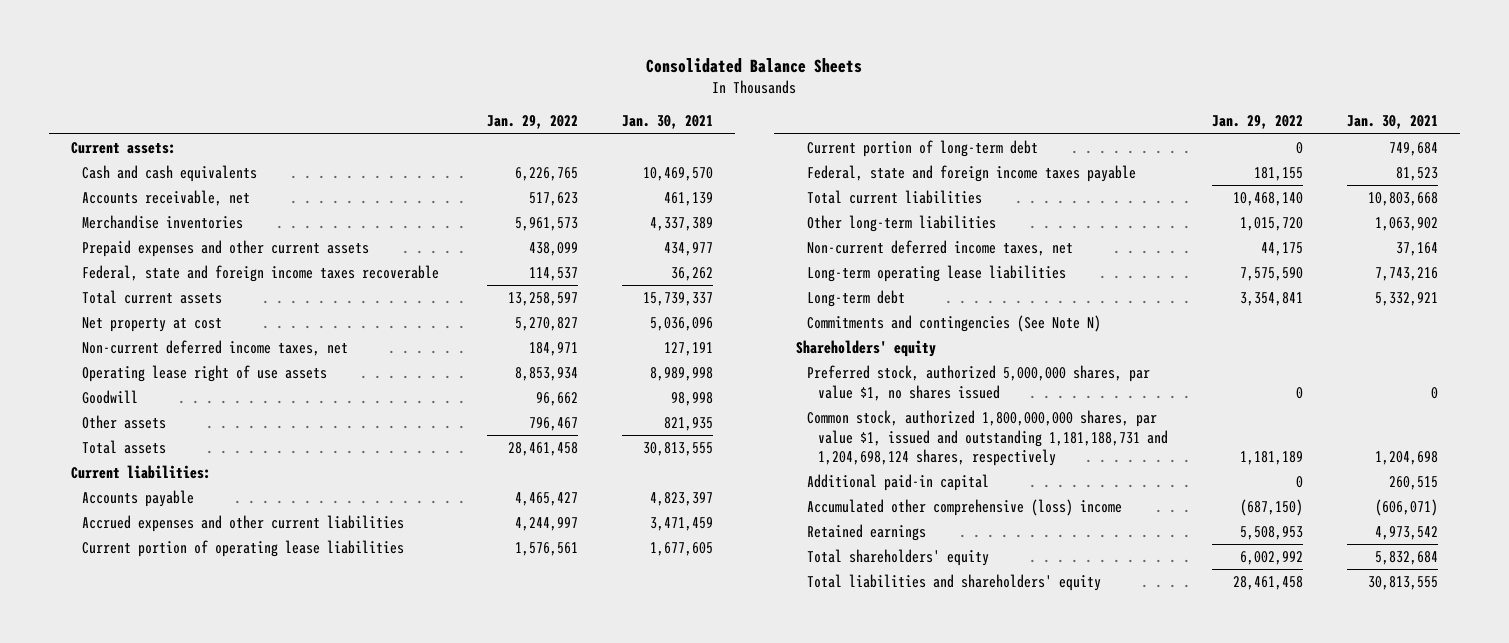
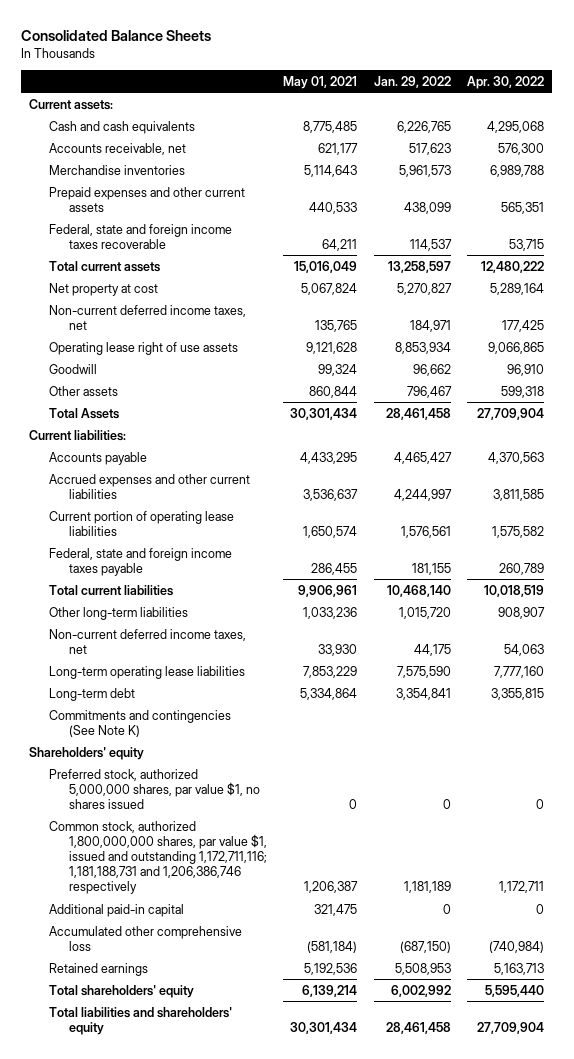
[622,115,714,130] Jan. 30, 2021 -> none
none -> [283,75,358,89] May 01, 2021
none -> [467,75,545,89] Apr. 30, 2022
[81,440,166,455] Total assets -> [49,407,120,419] Total Assets
[806,140,1038,158] Current portion of long-term debt -> none
[806,315,1101,333] Commitments and contingencies (See Note N) -> [49,709,232,737] Commitments and contingencies (See Note K)
[806,410,1169,467] Common stock, authorized 1,800,000,000 shares, par value $1, issued and outstanding 1,181,188,731 and 1,204,698,124 shares, respectively -> [49,820,267,895] Common stock, authorized 1,800,000,000 shares, par value $1, issued and outstanding 1,172,711,116; 1,181,188,731 and 1,206,386,746 respectively
[806,499,1122,517] Accumulated other comprehensive (loss) income -> [49,925,243,951] Accumulated other comprehensive loss

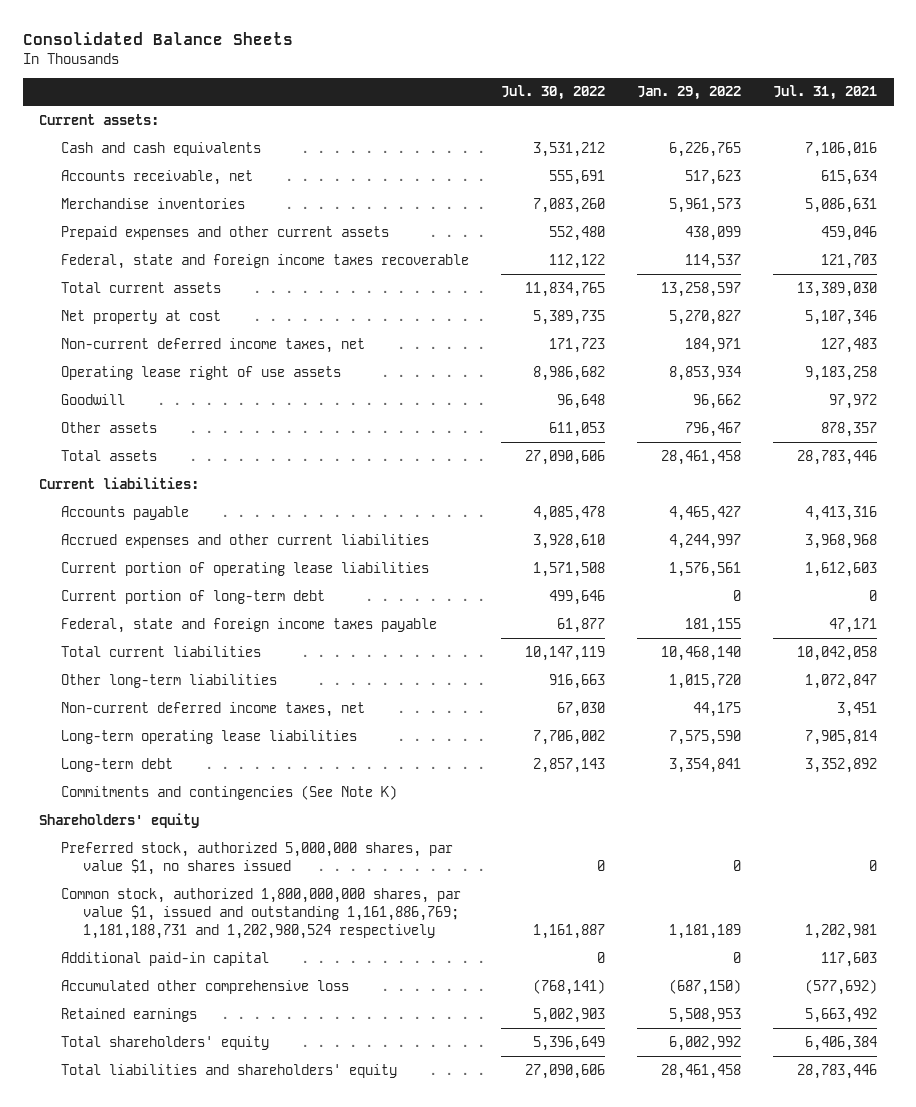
[283,75,358,89] May 01, 2021 -> none
[467,75,545,89] Apr. 30, 2022 -> none
none -> [501,85,606,101] Jul. 30, 2022
none -> [773,85,878,101] Jul. 31, 2021
[49,407,120,419] Total Assets -> [60,449,157,461] Total assets
none -> [60,589,325,604] Current portion of long-term debt
[49,820,267,895] Common stock, authorized 1,800,000,000 shares, par value $1, issued and outstanding 1,172,711,116; 1,181,188,731 and 1,206,386,746 respectively -> [60,887,461,939] Common stock, authorized 1,800,000,000 shares, par value $1, issued and outstanding 1,161,886,769; 1,181,188,731 and 1,202,980,524 respectively

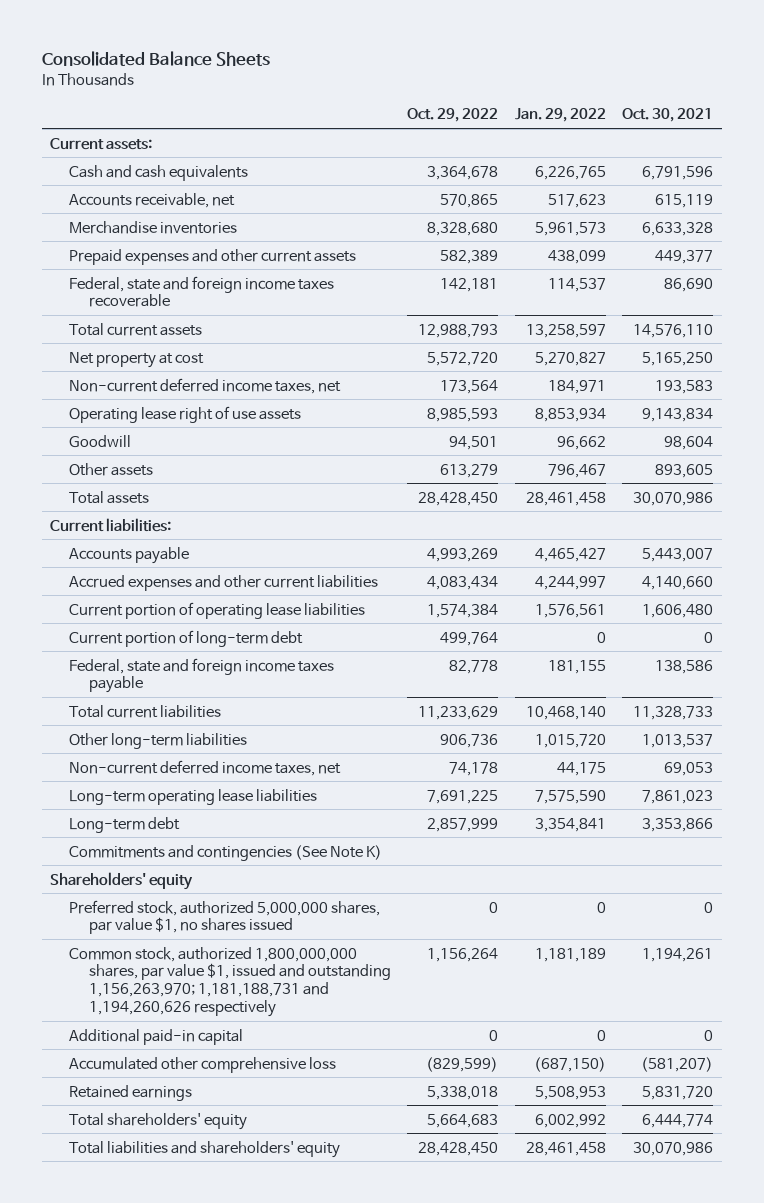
[501,85,606,101] Jul. 30, 2022 -> none
[773,85,878,101] Jul. 31, 2021 -> none
none -> [407,108,499,123] Oct. 29, 2022
none -> [622,108,714,123] Oct. 30, 2021
[60,887,461,939] Common stock, authorized 1,800,000,000 shares, par value $1, issued and outstanding 1,161,886,769; 1,181,188,731 and 1,202,980,524 respectively -> [69,946,391,1017] Common stock, authorized 1,800,000,000 shares, par value $1, issued and outstanding 1,156,263,970; 1,181,188,731 and 1,194,260,626 respectively

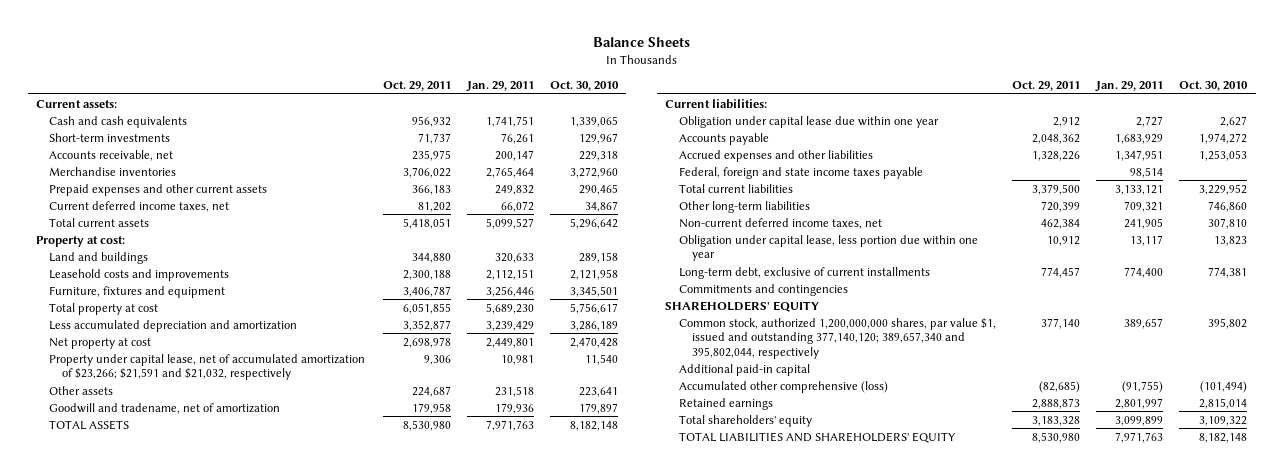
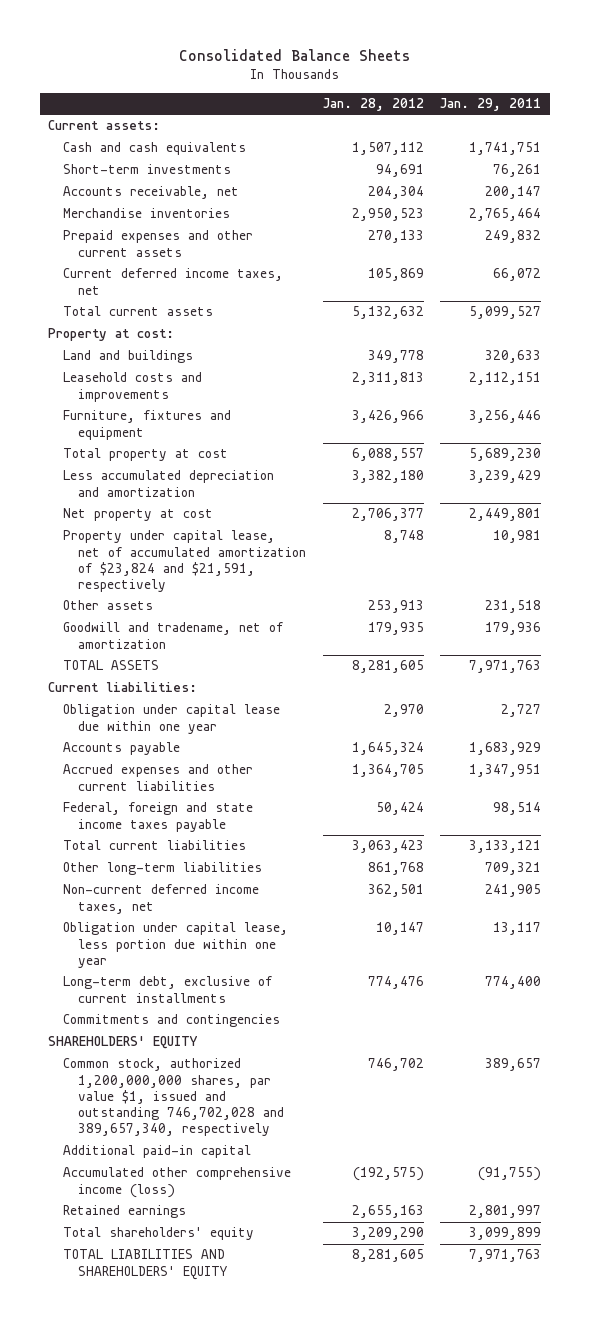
[592,37,690,48] Balance Sheets -> [178,48,410,61] Consolidated Balance Sheets
[382,81,451,92] Oct. 29, 2011 -> none
[550,81,620,92] Oct. 30, 2010 -> none
none -> [322,98,424,112] Jan. 28, 2012
[49,353,366,381] Property under capital lease, net of accumulated amortization of $23,266; $21,591 and $21,032, respectively -> [63,530,307,593] Property under capital lease, net of accumulated amortization of $23,824 and $21,591, respectively
[678,149,873,162] Accrued expenses and other liabilities -> [63,764,254,791] Accrued expenses and other current liabilities
[678,317,996,359] Common stock, authorized 1,200,000,000 shares, par value $1, issued and outstanding 377,140,120; 389,657,340 and 395,802,044, respectively -> [63,1058,285,1137] Common stock, authorized 1,200,000,000 shares, par value $1, issued and outstanding 746,702,028 and 389,657,340, respectively
[678,380,888,393] Accumulated other comprehensive (loss) -> [63,1167,292,1198] Accumulated other comprehensive income (loss)

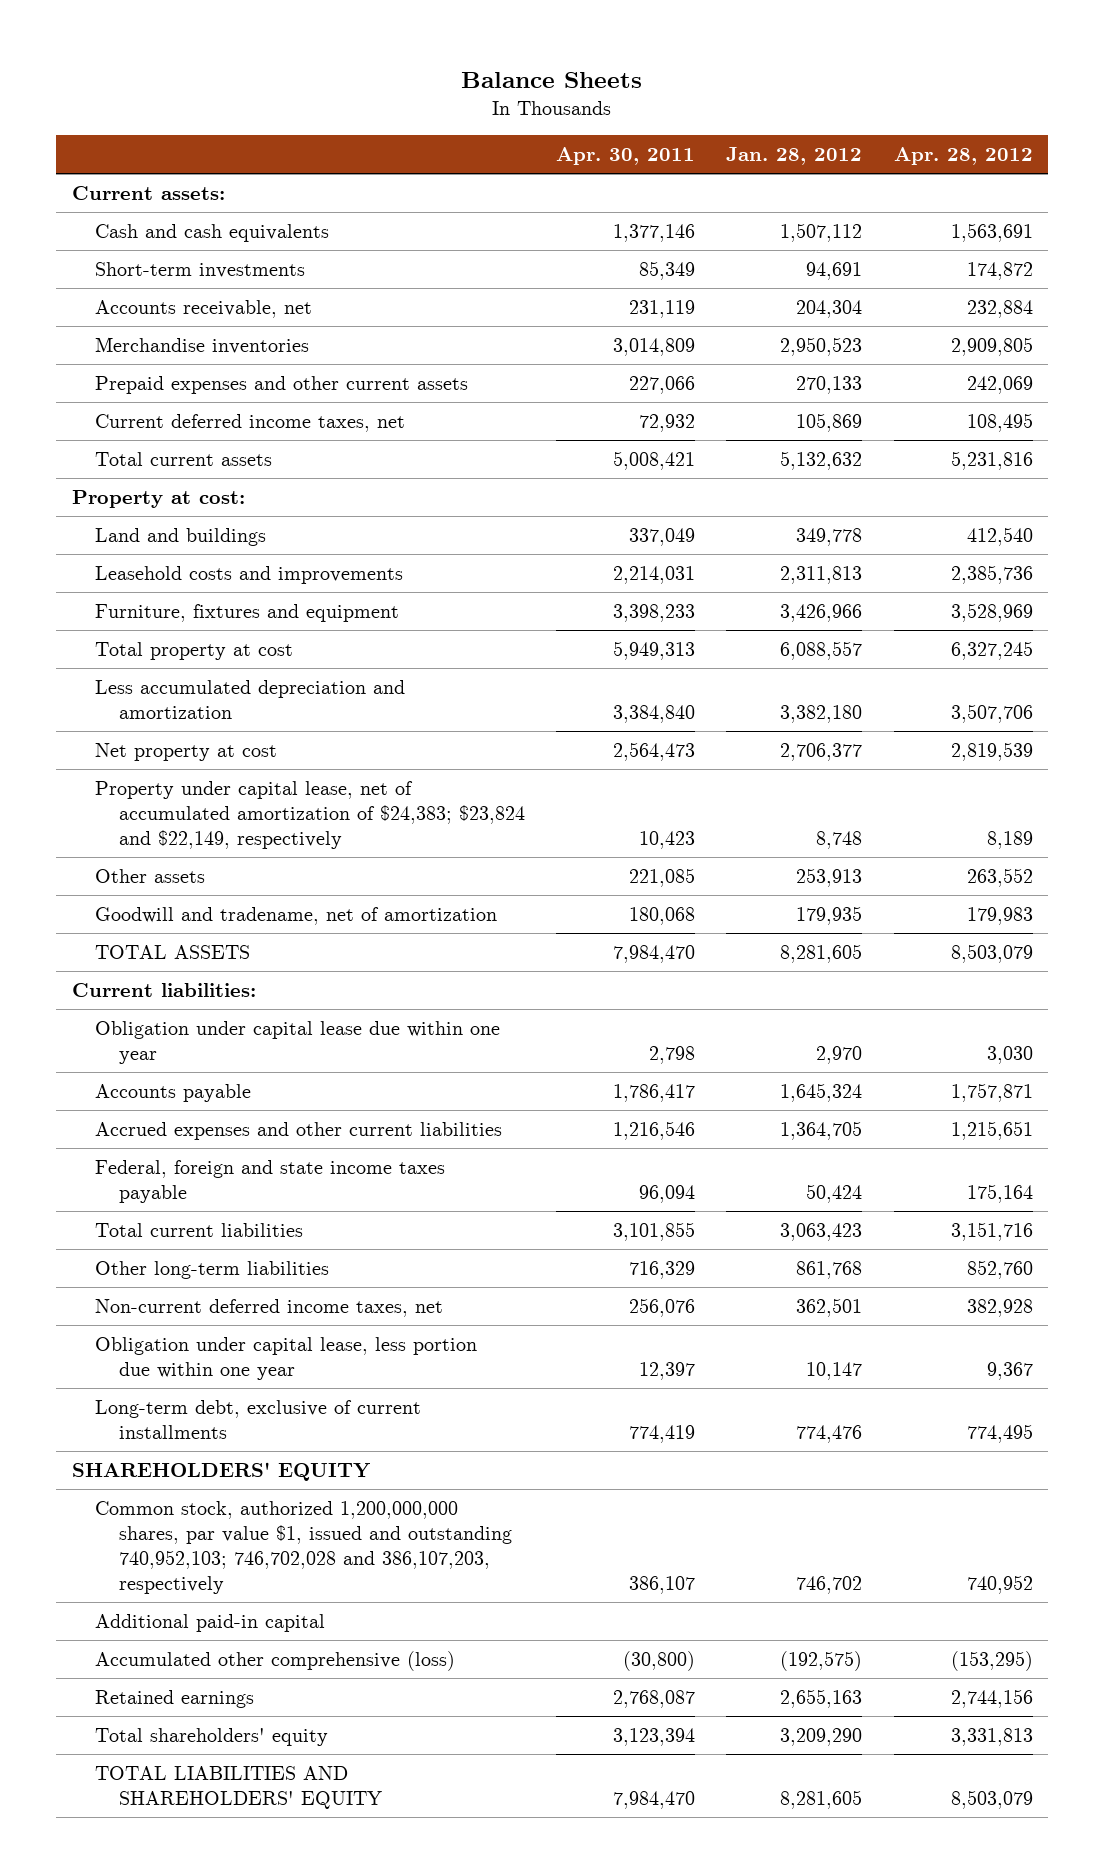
[178,48,410,61] Consolidated Balance Sheets -> [461,71,643,88] Balance Sheets
[440,98,542,112] Jan. 29, 2011 -> none
none -> [556,147,696,166] Apr. 30, 2011
none -> [893,147,1033,166] Apr. 28, 2012
[63,530,307,593] Property under capital lease, net of accumulated amortization of $23,824 and $21,591, respectively -> [95,780,525,849] Property under capital lease, net of accumulated amortization of $24,383; $23,824 and $22,149, respectively
[63,1014,281,1028] Commitments and contingencies -> none
[63,1058,285,1137] Common stock, authorized 1,200,000,000 shares, par value $1, issued and outstanding 746,702,028 and 389,657,340, respectively -> [95,1500,512,1595] Common stock, authorized 1,200,000,000 shares, par value $1, issued and outstanding 740,952,103; 746,702,028 and 386,107,203, respectively
[63,1167,292,1198] Accumulated other comprehensive income (loss) -> [95,1650,456,1671] Accumulated other comprehensive (loss)

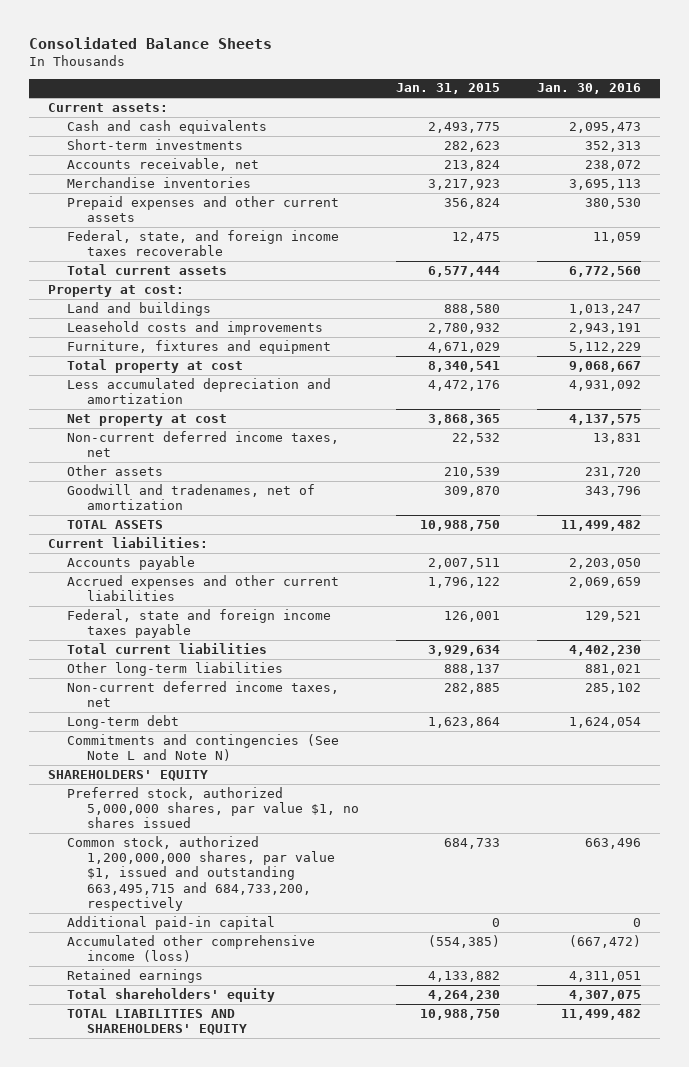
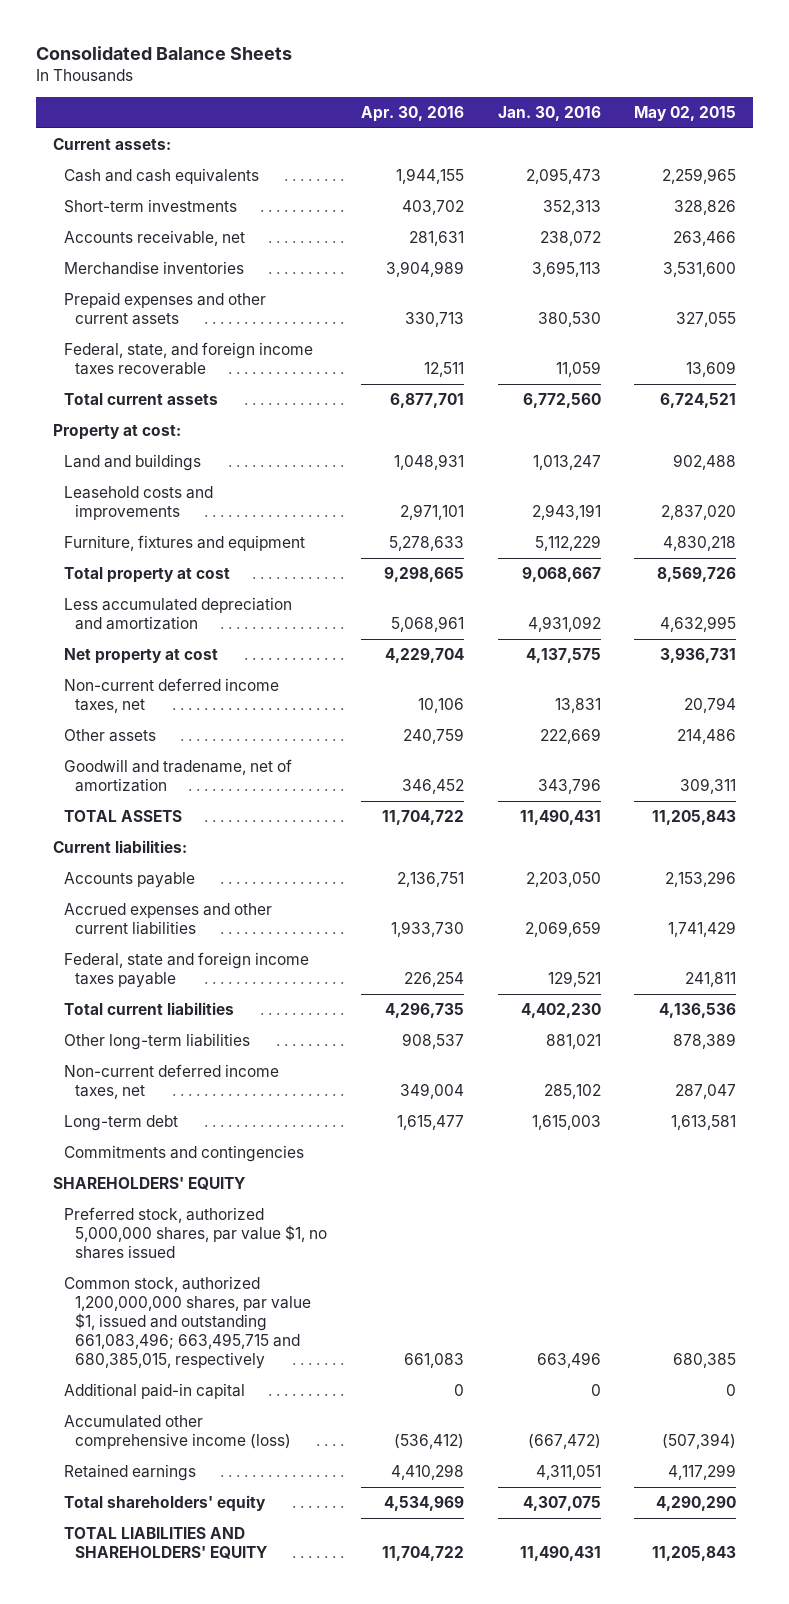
[396,83,501,95] Jan. 31, 2015 -> none
none -> [360,105,464,122] Apr. 30, 2016
none -> [634,105,737,121] May 02, 2015
[585,466,642,478] 231,720 -> [539,728,601,745] 222,669
[67,483,316,511] Goodwill and tradenames, net of amortization -> [63,759,292,793] Goodwill and tradename, net of amortization
[561,519,642,531] 11,499,482 -> [519,810,601,826] 11,490,431
[569,716,642,728] 1,624,054 -> [531,1115,601,1131] 1,615,003
[67,733,340,762] Commitments and contingencies (See Note L and Note N) -> [63,1145,304,1163] Commitments and contingencies
[67,835,336,911] Common stock, authorized 1,200,000,000 shares, par value $1, issued and outstanding 663,495,715 and 684,733,200, respectively -> [63,1276,312,1369] Common stock, authorized 1,200,000,000 shares, par value $1, issued and outstanding 661,083,496; 663,495,715 and 680,385,015, respectively
[561,1008,642,1020] 11,499,482 -> [519,1546,601,1562] 11,490,431

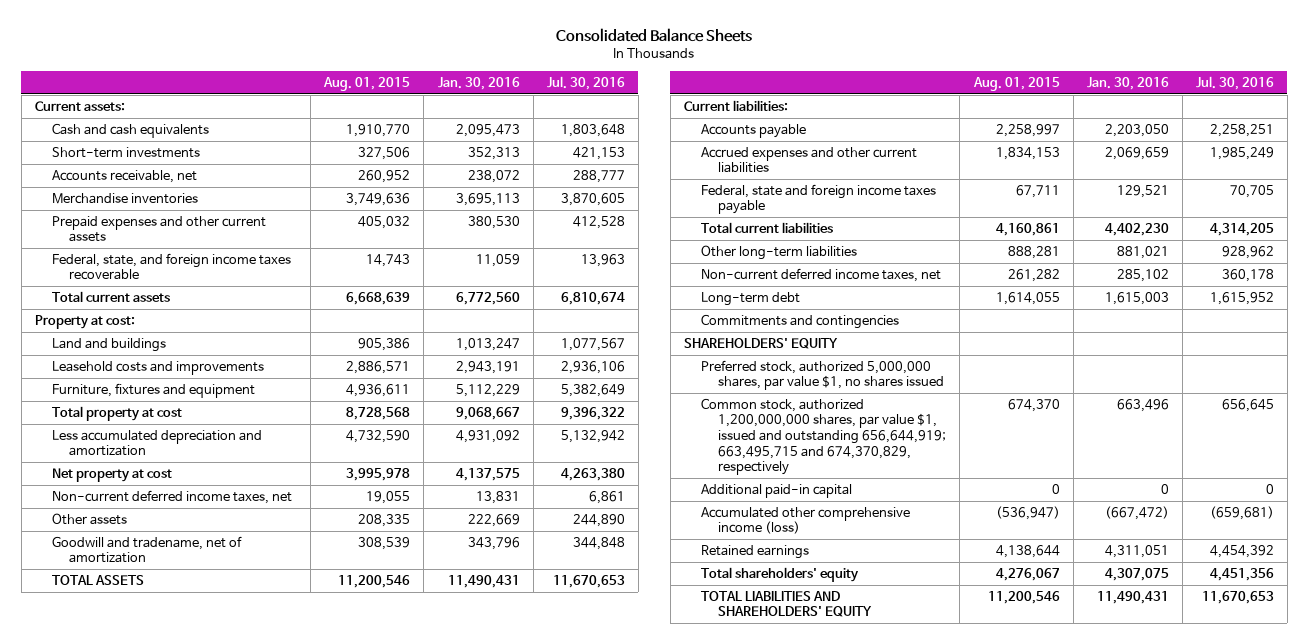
[360,105,464,122] Apr. 30, 2016 -> none
[634,105,737,121] May 02, 2015 -> none
none -> [323,77,411,92] Aug. 01, 2015
none -> [546,76,625,91] Jul. 30, 2016
[63,1276,312,1369] Common stock, authorized 1,200,000,000 shares, par value $1, issued and outstanding 661,083,496; 663,495,715 and 680,385,015, respectively -> [701,397,947,476] Common stock, authorized 1,200,000,000 shares, par value $1, issued and outstanding 656,644,919; 663,495,715 and 674,370,829, respectively

